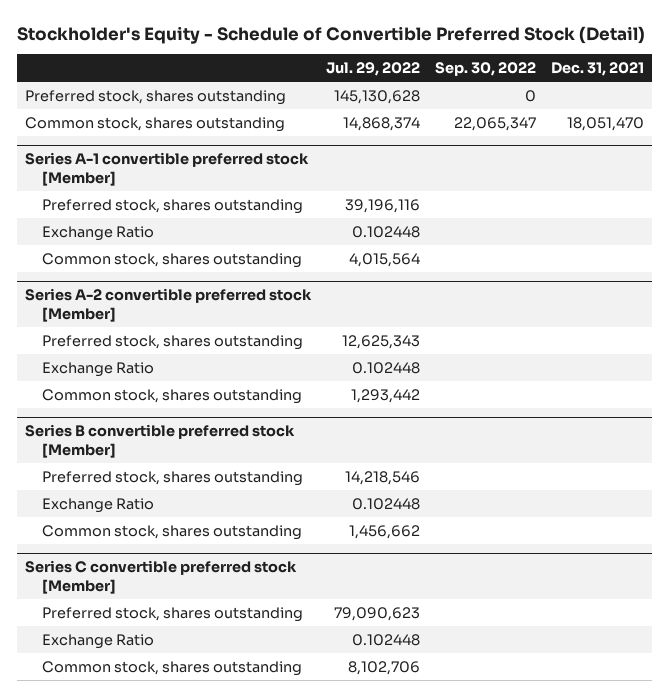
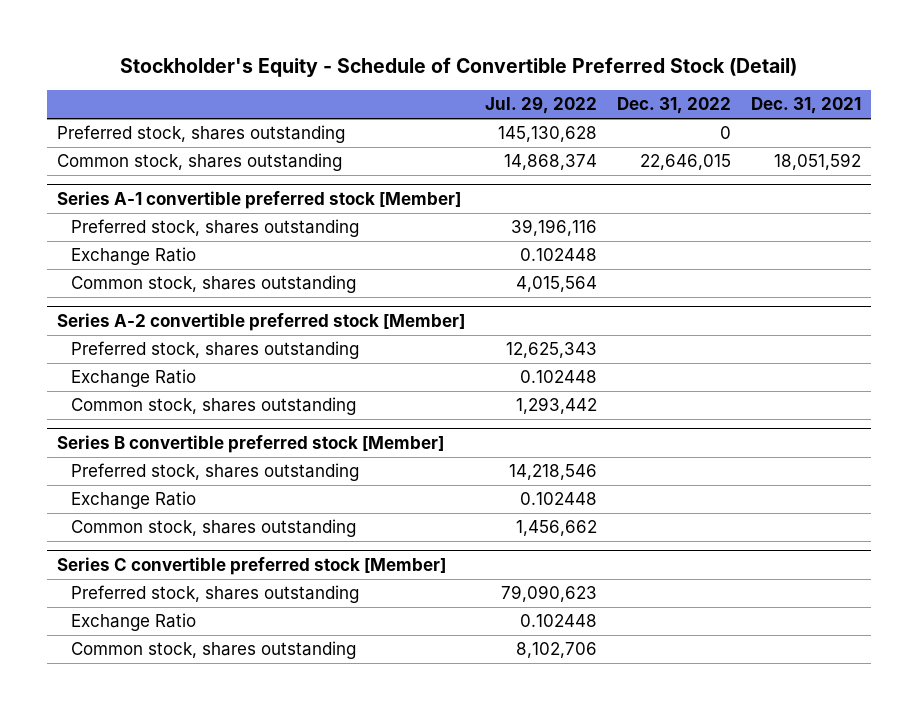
[434,62,536,77] Sep. 30, 2022 -> none
none -> [617,97,732,115] Dec. 31, 2022
[566,116,644,131] 18,051,470 -> [774,153,862,171] 18,051,592

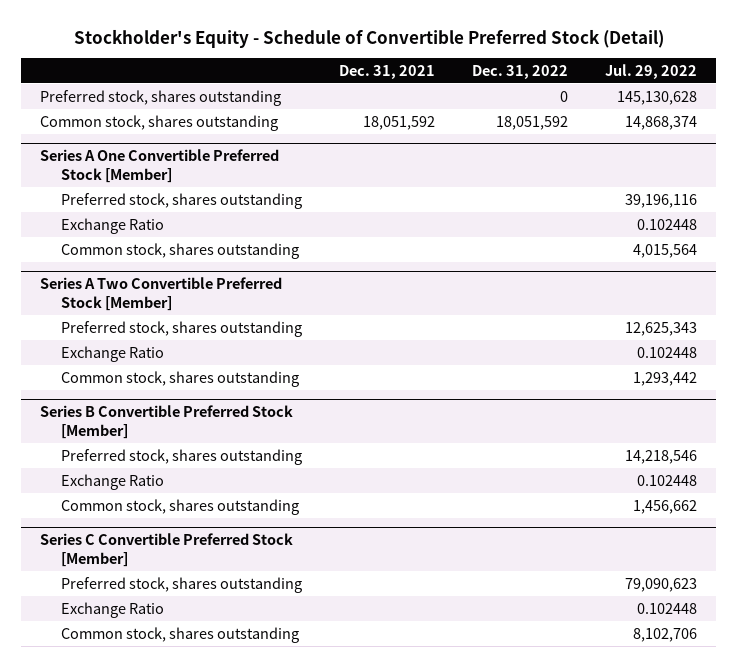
[640,154,732,171] 22,646,015 -> [496,115,569,130] 18,051,592
[57,190,462,209] Series A-1 convertible preferred stock [Member] -> [39,149,279,184] Series A One Convertible Preferred Stock [Member]
[57,312,466,331] Series A-2 convertible preferred stock [Member] -> [39,277,282,312] Series A Two Convertible Preferred Stock [Member]
[57,434,445,453] Series B convertible preferred stock [Member] -> [39,405,293,440] Series B Convertible Preferred Stock [Member]
[57,556,447,575] Series C convertible preferred stock [Member] -> [39,533,293,568] Series C Convertible Preferred Stock [Member]

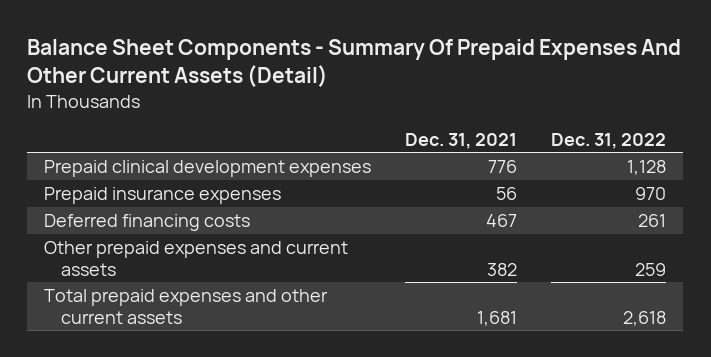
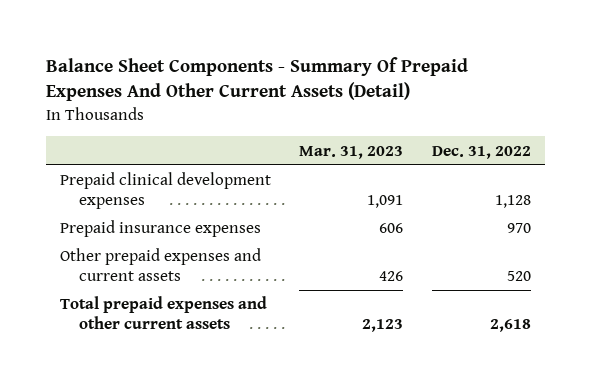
[405,132,518,149] Dec. 31, 2021 -> none
none -> [299,145,404,159] Mar. 31, 2023
[44,213,251,231] Deferred financing costs -> none
[635,262,667,276] 259 -> [506,271,531,282] 520

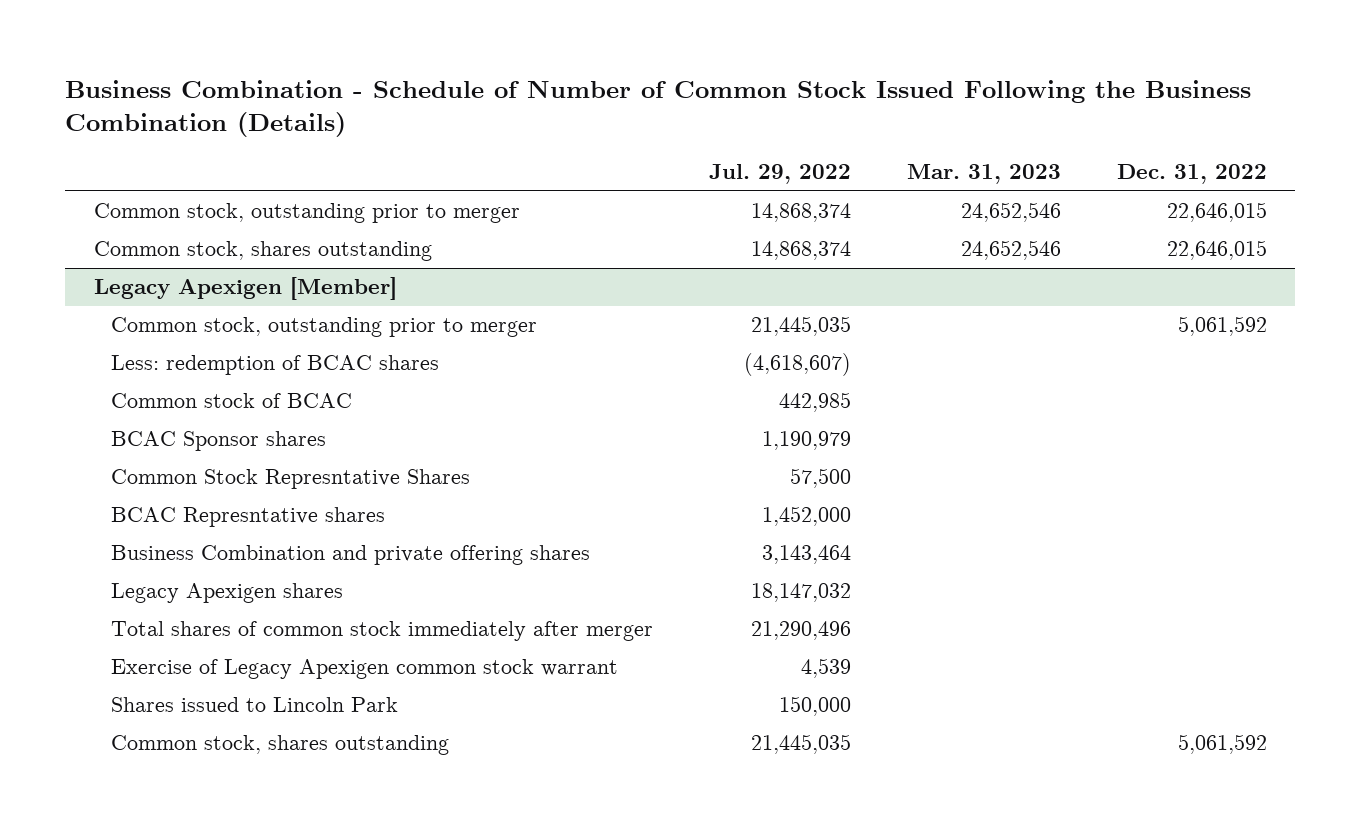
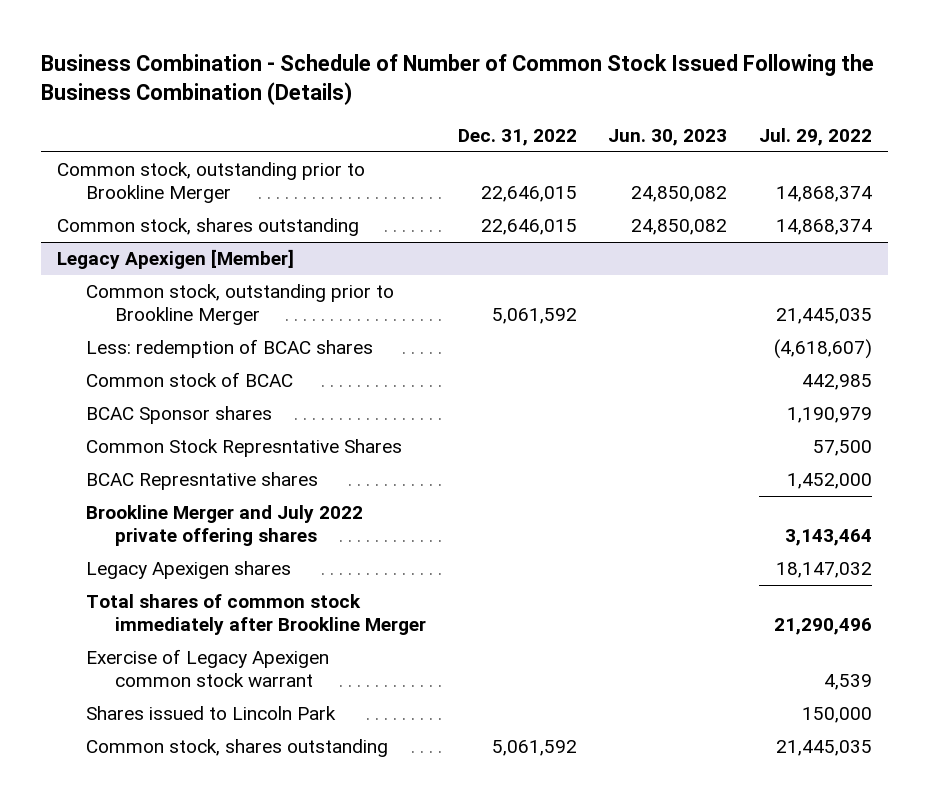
[906,164,1061,185] Mar. 31, 2023 -> none
none -> [608,129,728,147] Jun. 30, 2023
[93,203,520,224] Common stock, outstanding prior to merger -> [57,162,366,204] Common stock, outstanding prior to Brookline Merger
[110,317,537,338] Common stock, outstanding prior to merger -> [86,284,395,326] Common stock, outstanding prior to Brookline Merger
[110,545,590,566] Business Combination and private offering shares -> [86,505,364,547] Brookline Merger and July 2022 private offering shares
[110,621,653,642] Total shares of common stock immediately after merger -> [86,594,426,636] Total shares of common stock immediately after Brookline Merger

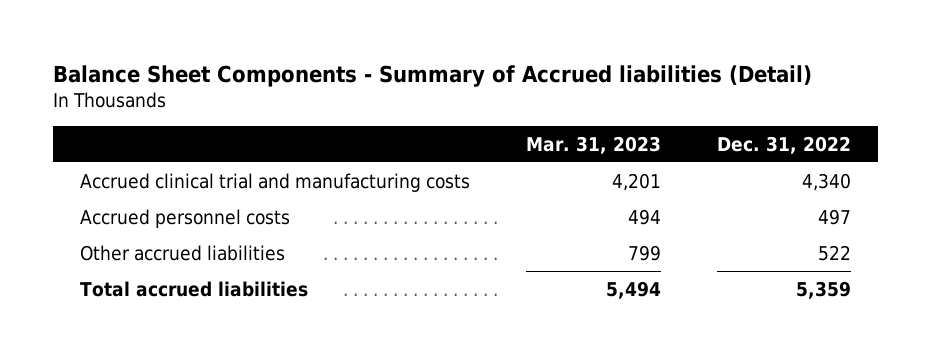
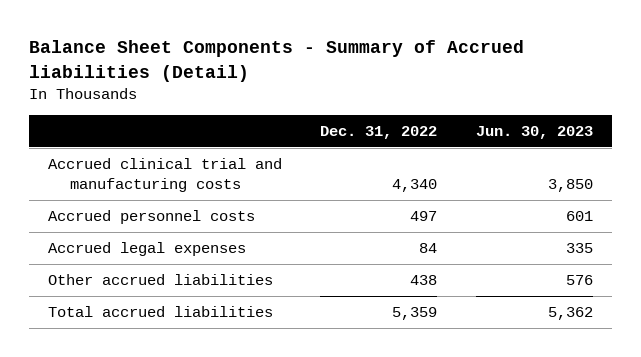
[526,135,662,154] Mar. 31, 2023 -> none
none -> [475,125,593,139] Jun. 30, 2023
none -> [48,242,247,257] Accrued legal expenses
[817,244,851,261] 522 -> [410,275,438,286] 438

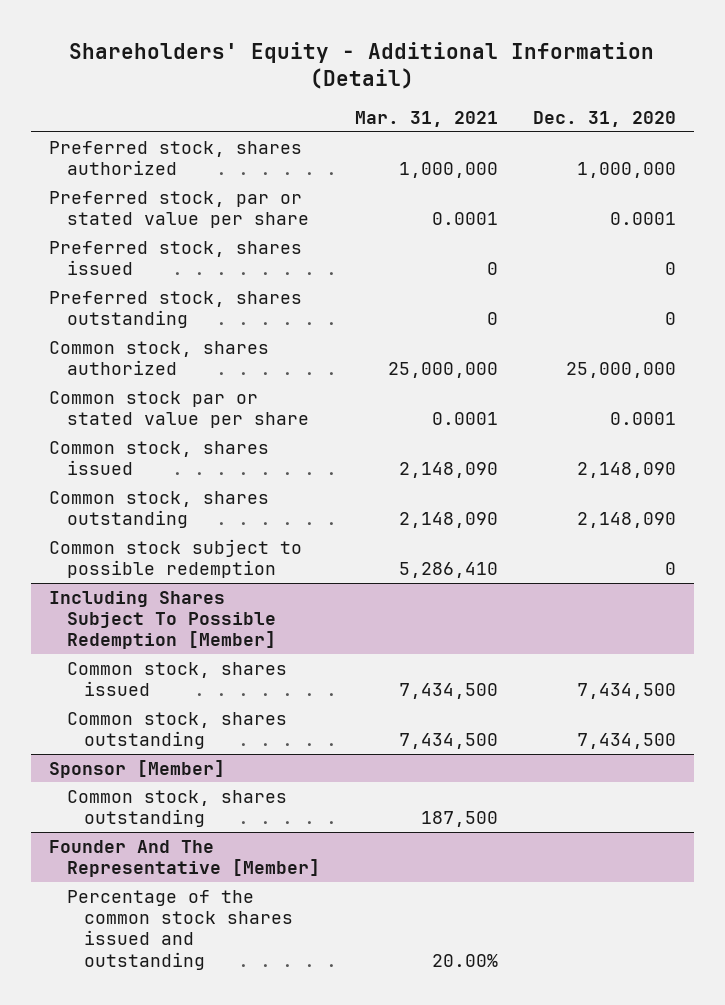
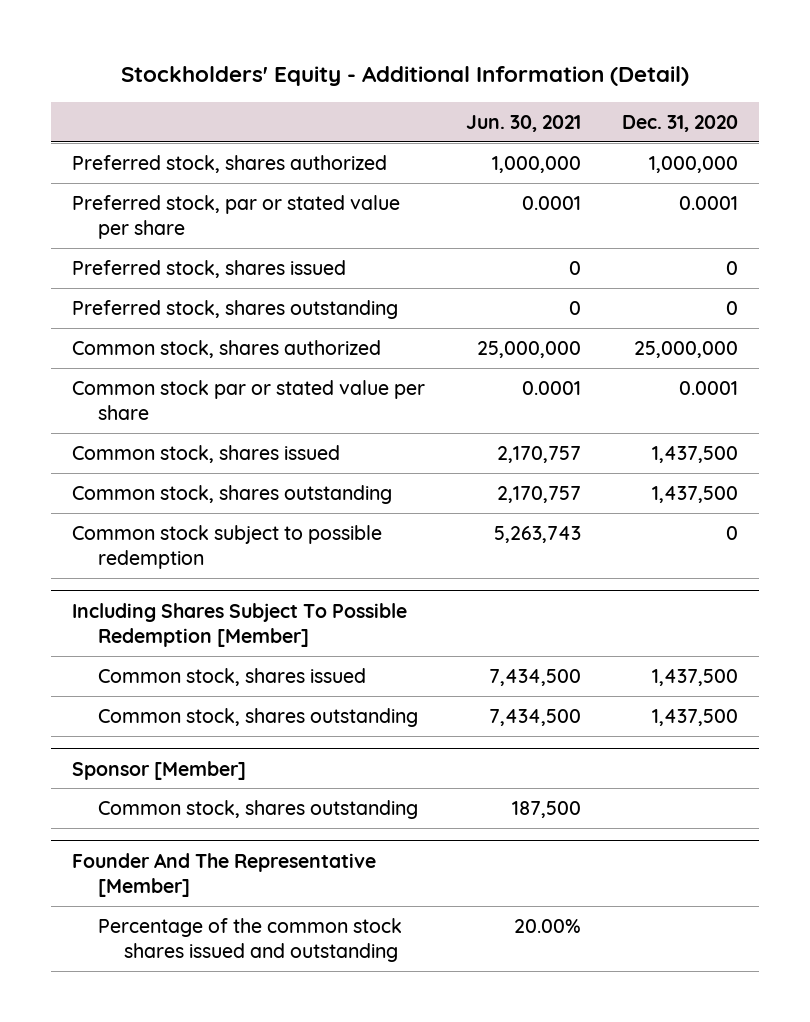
[69,41,655,89] Shareholders' Equity - Additional Information (Detail) -> [121,66,690,87] Stockholders' Equity - Additional Information (Detail)
[354,111,498,128] Mar. 31, 2021 -> none
none -> [466,114,582,132] Jun. 30, 2021
[577,461,677,478] 2,148,090 -> [652,445,739,463] 1,437,500
[577,511,677,528] 2,148,090 -> [652,485,739,503] 1,437,500
[577,682,677,699] 7,434,500 -> [652,668,739,686] 1,437,500
[577,732,677,749] 7,434,500 -> [652,708,739,726] 1,437,500

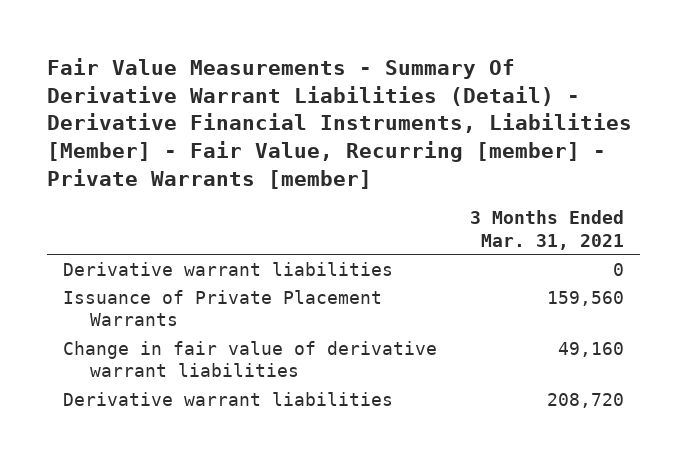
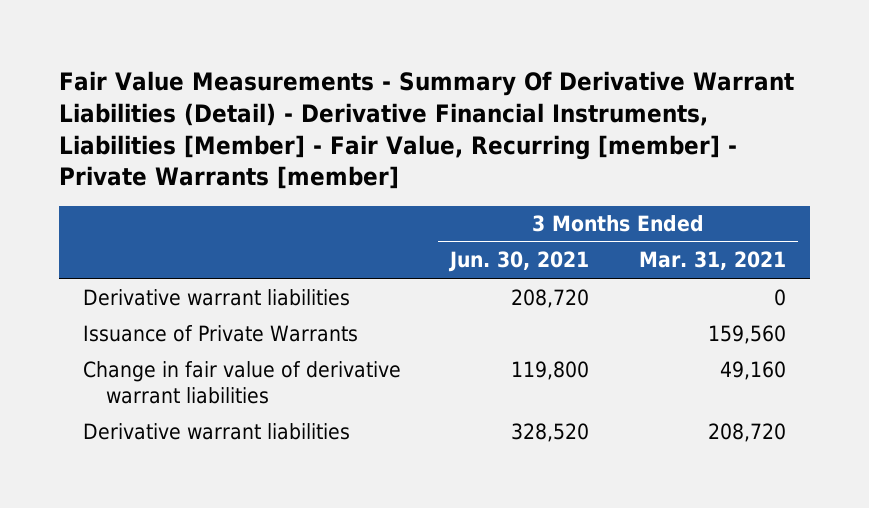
none -> [448,251,590,273] Jun. 30, 2021
[63,289,383,327] Issuance of Private Placement Warrants -> [83,324,359,342] Issuance of Private Warrants

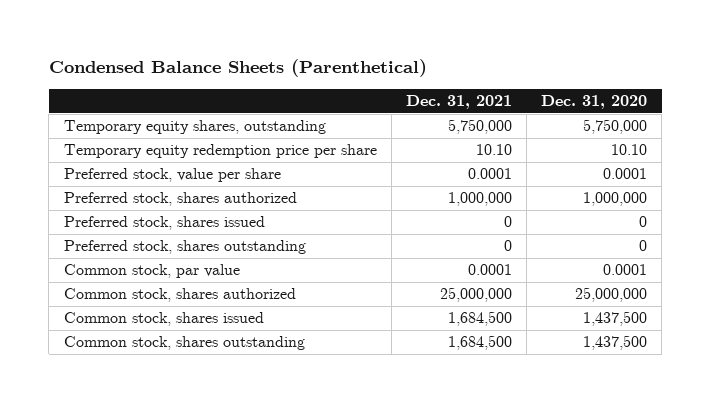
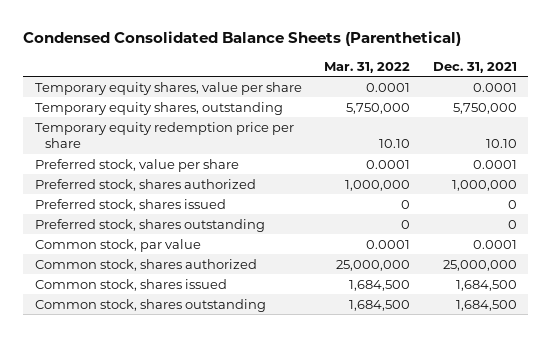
[48,59,427,78] Condensed Balance Sheets (Parenthetical) -> [23,31,462,47] Condensed Consolidated Balance Sheets (Parenthetical)
[541,95,648,110] Dec. 31, 2020 -> none
none -> [324,61,411,73] Mar. 31, 2022
none -> [34,81,302,95] Temporary equity shares, value per share

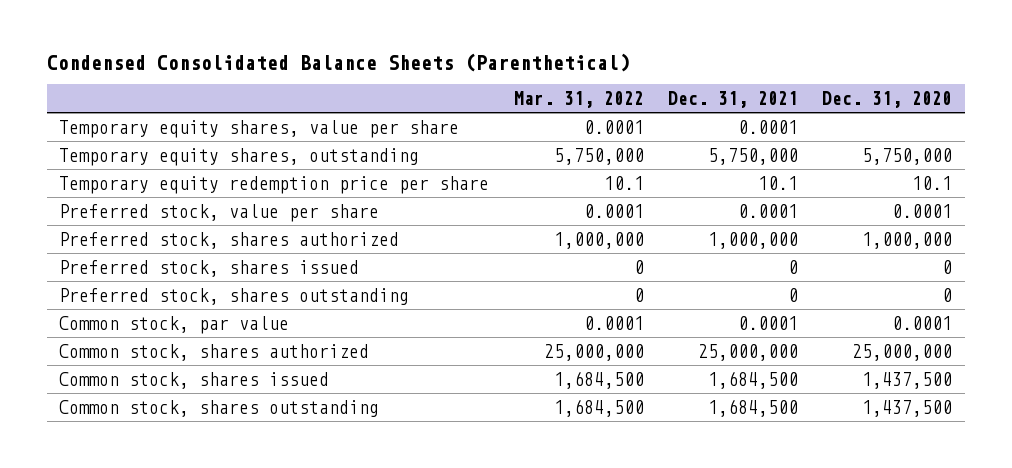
none -> [822,91,953,109] Dec. 31, 2020
[379,139,411,149] 10.10 -> [603,175,644,190] 10.1
[485,139,517,149] 10.10 -> [758,175,799,190] 10.1

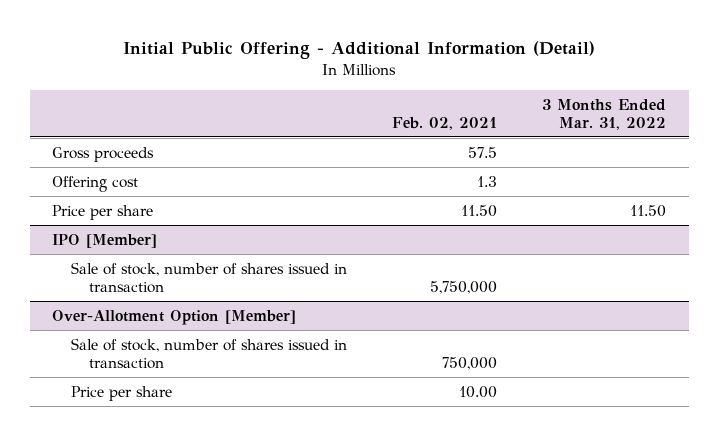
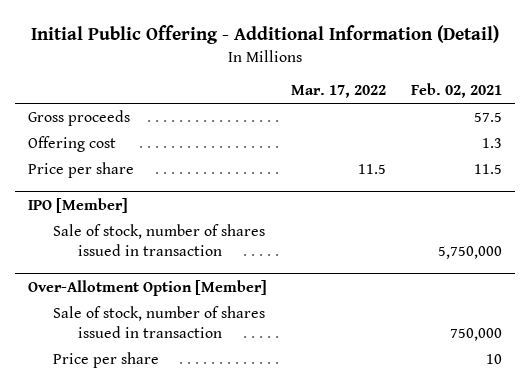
[542,98,667,130] 3 Months Ended Mar. 31, 2022 -> none
none -> [291,85,387,99] Mar. 17, 2022
[461,204,498,217] 11.50 -> [474,163,503,174] 11.5
[459,385,498,398] 10.00 -> [486,353,503,364] 10

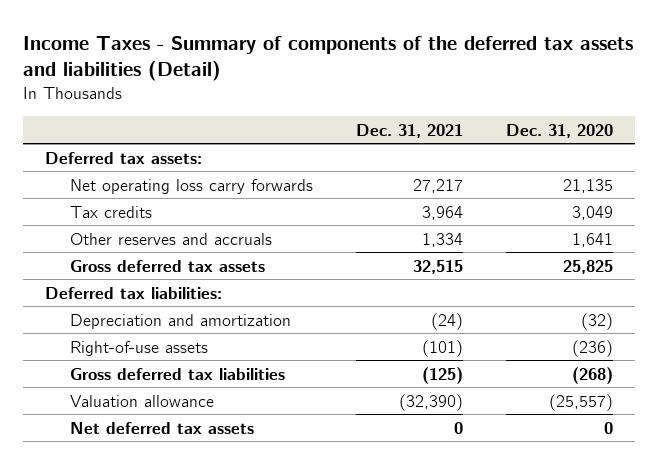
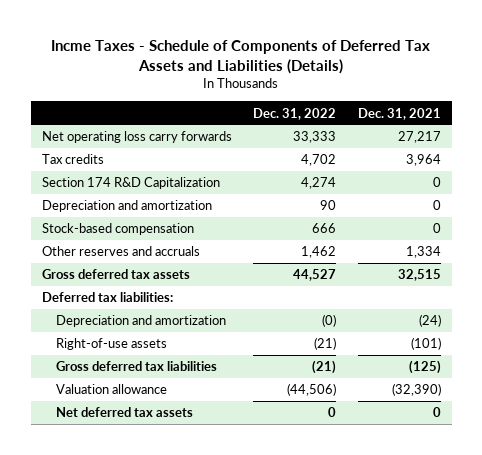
[23,35,634,82] Income Taxes - Summary of components of the deferred tax assets and liabilities (Detail) -> [51,39,431,75] Incme Taxes - Schedule of Components of Deferred Tax Assets and Liabilities (Details)
[506,123,614,138] Dec. 31, 2020 -> none
none -> [253,107,337,120] Dec. 31, 2022
[44,151,202,164] Deferred tax assets: -> none
none -> [41,177,220,190] Section 174 R&D Capitalization
none -> [41,200,212,213] Depreciation and amortization
none -> [41,223,194,236] Stock-based compensation

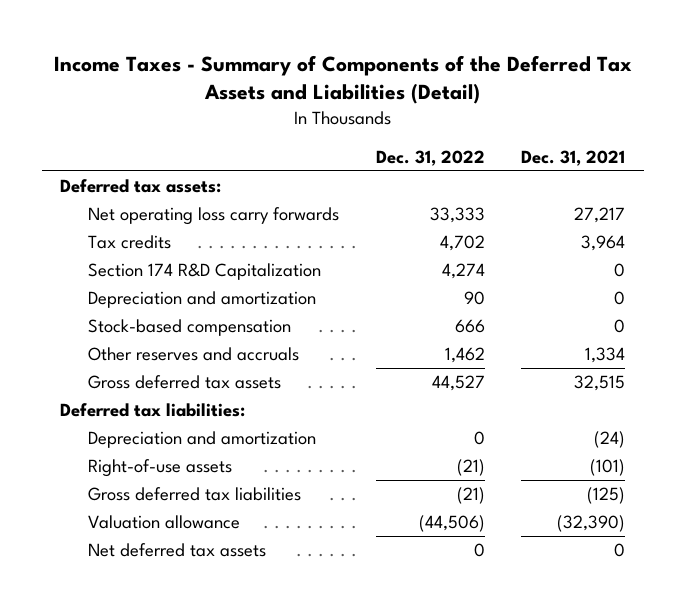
[51,39,431,75] Incme Taxes - Schedule of Components of Deferred Tax Assets and Liabilities (Details) -> [53,54,632,105] Income Taxes - Summary of Components of the Deferred Tax Assets and Liabilities (Detail)
none -> [60,179,222,194] Deferred tax assets:
[322,314,337,328] (0) -> [473,431,485,446] 0

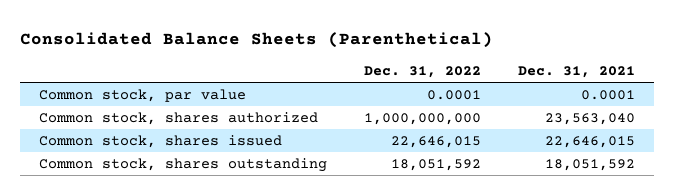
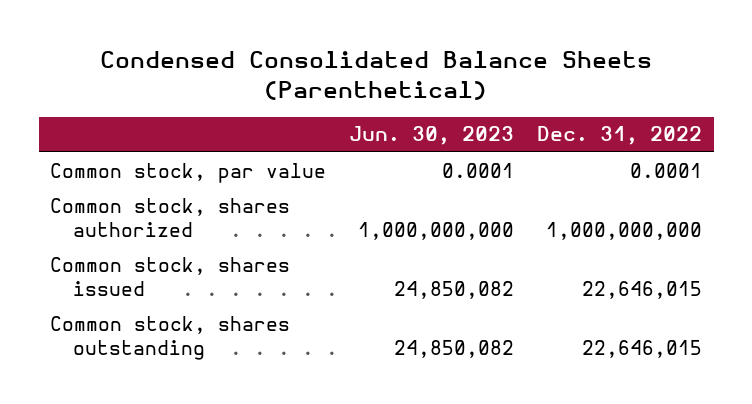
[20,31,494,48] Consolidated Balance Sheets (Parenthetical) -> [100,51,653,100] Condensed Consolidated Balance Sheets (Parenthetical)
[518,65,636,78] Dec. 31, 2021 -> none
none -> [349,126,515,146] Jun. 30, 2023
[390,159,481,172] 18,051,592 -> [582,340,703,359] 22,646,015

